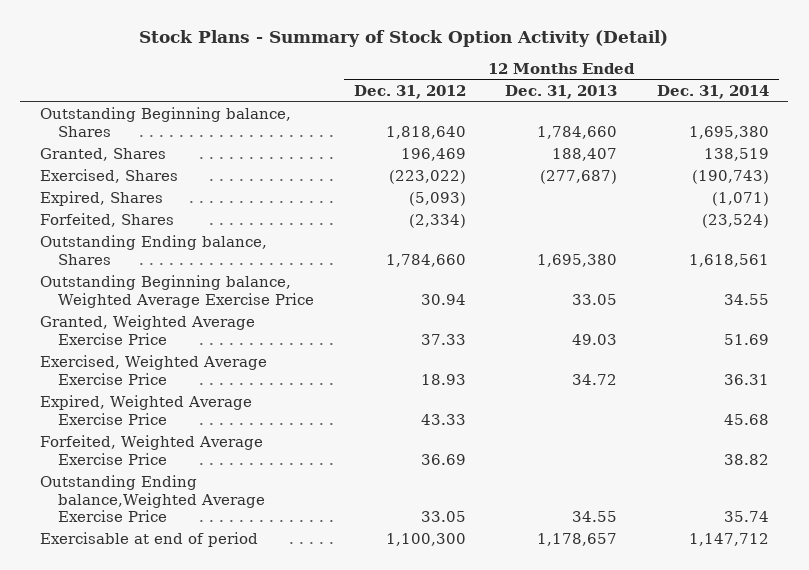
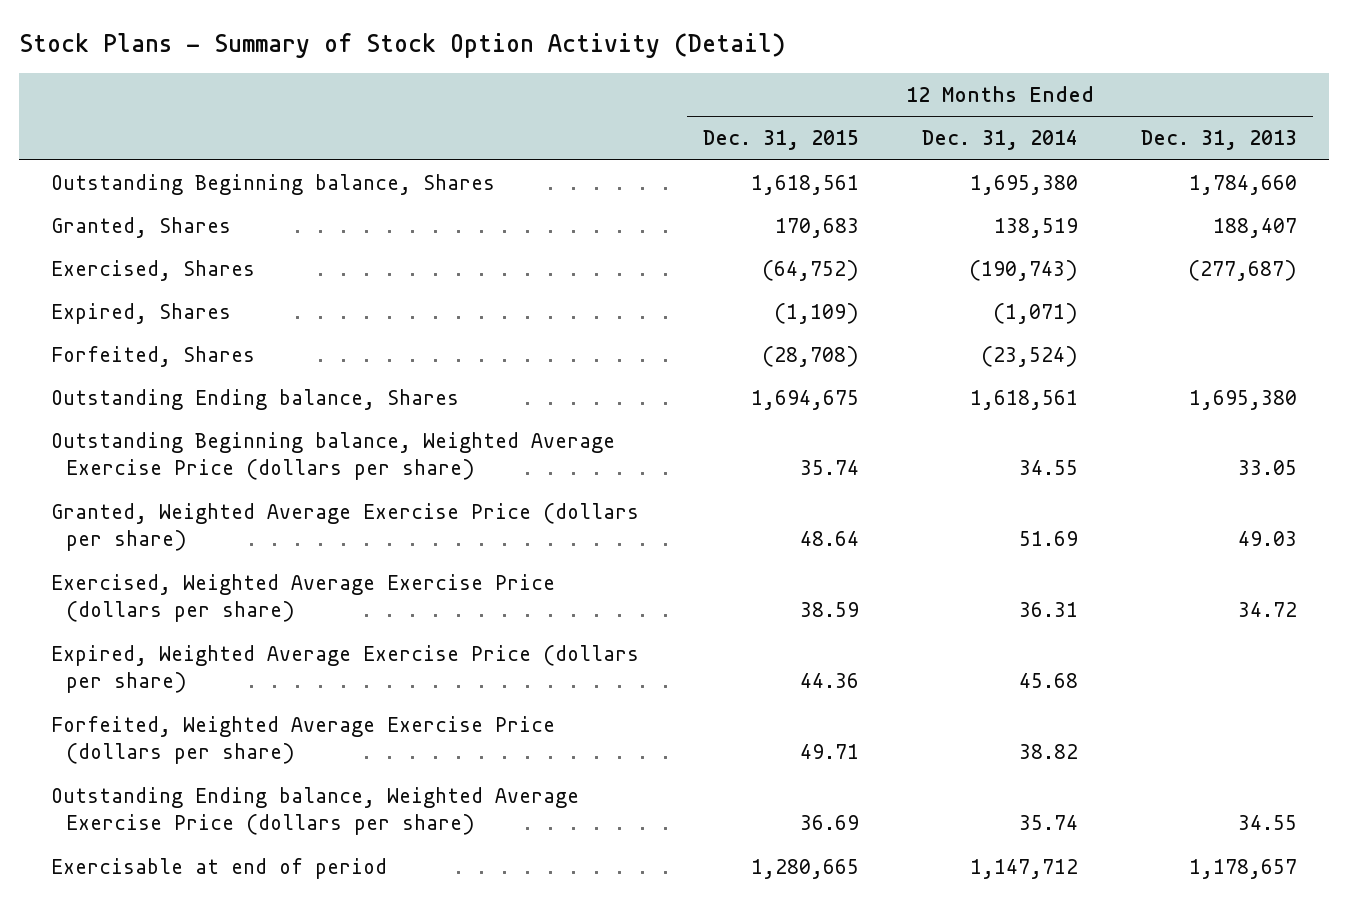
[353,84,466,99] Dec. 31, 2012 -> none
none -> [702,130,859,151] Dec. 31, 2015
[40,275,315,308] Outstanding Beginning balance, Weighted Average Exercise Price -> [51,431,616,481] Outstanding Beginning balance, Weighted Average Exercise Price (dollars per share)
[40,315,256,345] Granted, Weighted Average Exercise Price -> [51,502,640,552] Granted, Weighted Average Exercise Price (dollars per share)
[40,355,268,385] Exercised, Weighted Average Exercise Price -> [51,573,556,623] Exercised, Weighted Average Exercise Price (dollars per share)
[40,395,253,425] Expired, Weighted Average Exercise Price -> [51,644,640,694] Expired, Weighted Average Exercise Price (dollars per share)
[40,435,264,465] Forfeited, Weighted Average Exercise Price -> [51,715,556,765] Forfeited, Weighted Average Exercise Price (dollars per share)
[40,475,266,523] Outstanding Ending balance,Weighted Average Exercise Price -> [51,786,580,836] Outstanding Ending balance, Weighted Average Exercise Price (dollars per share)

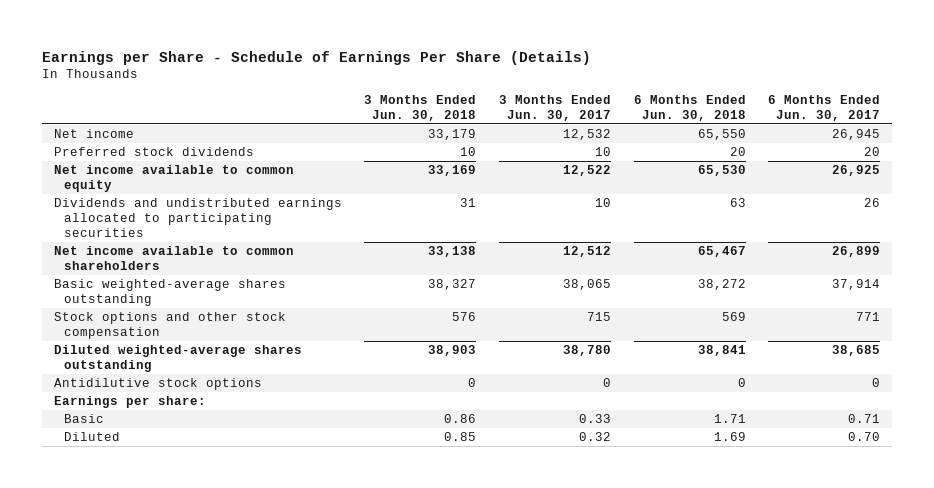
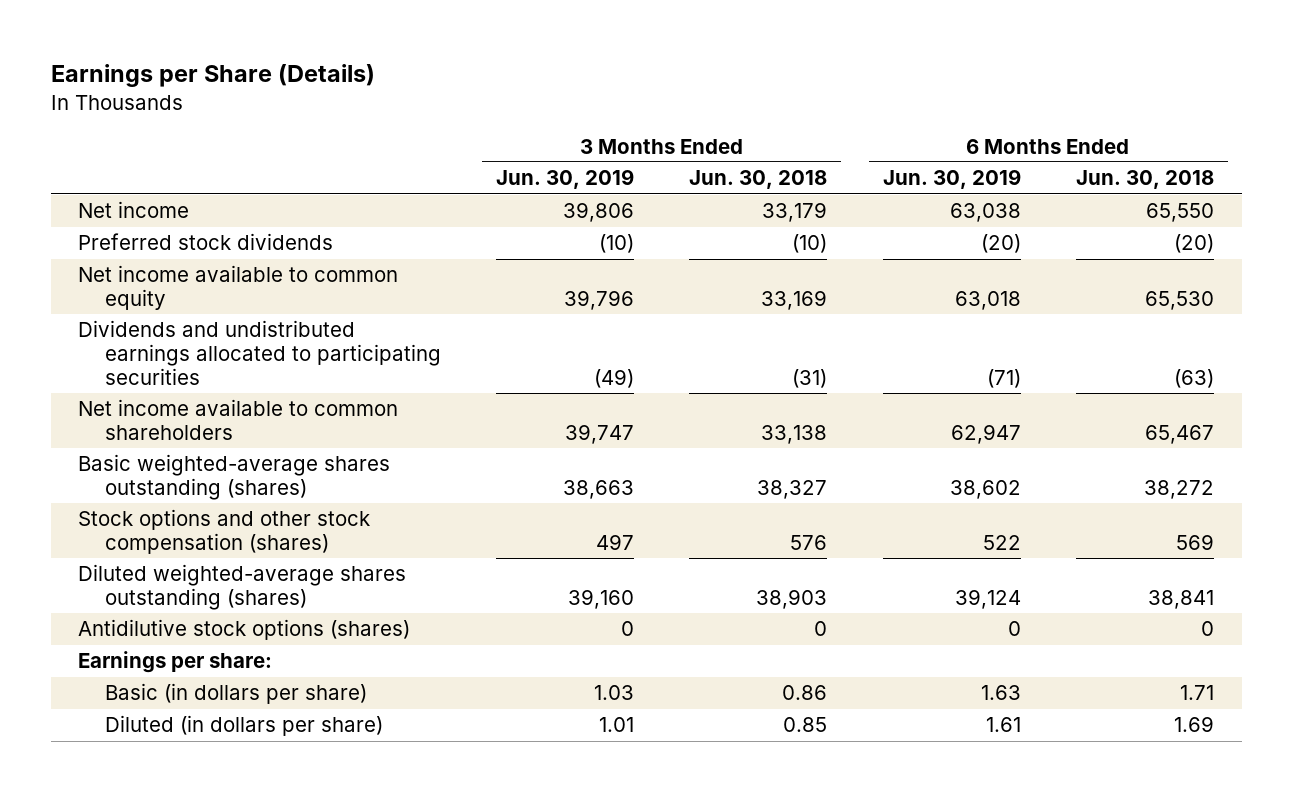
[42,50,592,65] Earnings per Share - Schedule of Earnings Per Share (Details) -> [50,64,375,88] Earnings per Share (Details)
[498,94,611,121] 3 Months Ended Jun. 30, 2017 -> none
[768,94,881,121] 6 Months Ended Jun. 30, 2017 -> none
none -> [496,169,635,190] Jun. 30, 2019
none -> [882,169,1021,190] Jun. 30, 2019
[460,147,477,157] 10 -> [792,234,828,254] (10)
[729,147,746,157] 20 -> [1174,234,1215,254] (20)
[460,198,477,208] 31 -> [792,368,828,388] (31)
[729,198,746,208] 63 -> [1174,368,1215,388] (63)
[53,279,286,307] Basic weighted-average shares outstanding -> [78,454,391,500] Basic weighted-average shares outstanding (shares)
[53,312,286,340] Stock options and other stock compensation -> [78,509,371,554] Stock options and other stock compensation (shares)
[53,345,302,373] Diluted weighted-average shares outstanding -> [78,564,407,610] Diluted weighted-average shares outstanding (shares)
[53,378,262,391] Antidilutive stock options -> [78,619,411,641] Antidilutive stock options (shares)
[63,414,104,424] Basic -> [104,683,367,705] Basic (in dollars per share)
[63,432,120,442] Diluted -> [104,715,383,737] Diluted (in dollars per share)

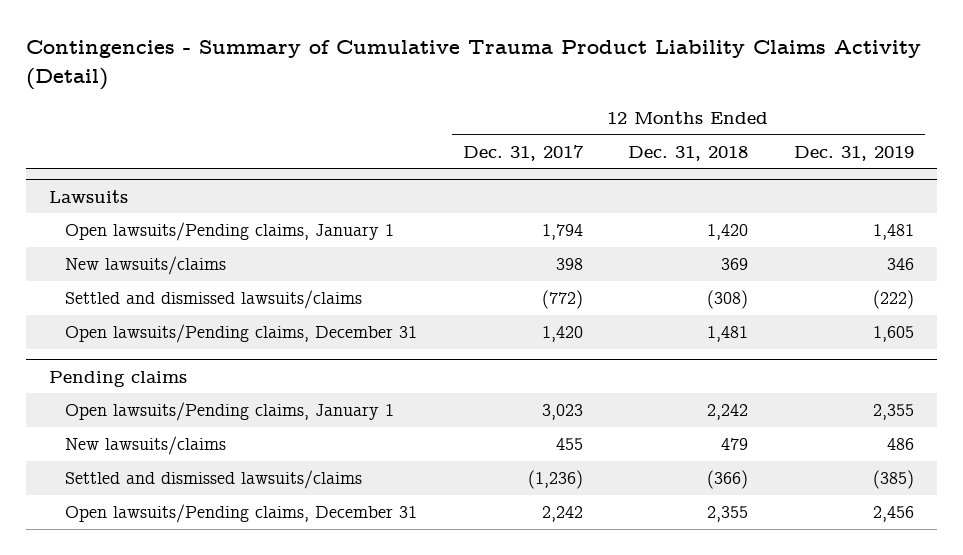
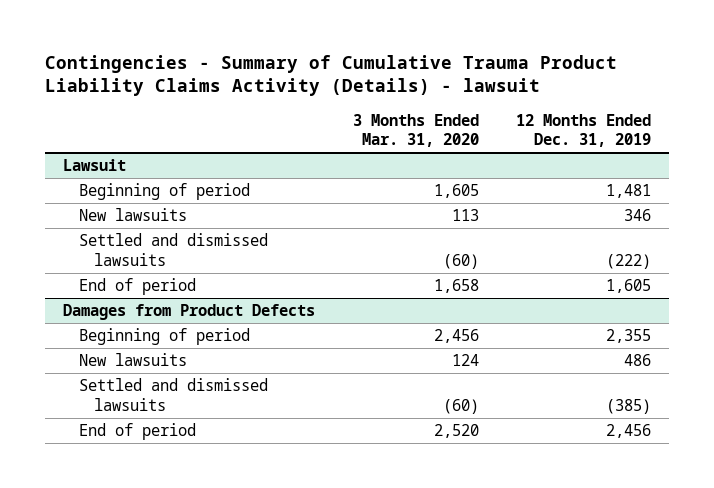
[26,40,922,90] Contingencies - Summary of Cumulative Trauma Product Liability Claims Activity (Detail) -> [44,54,617,97] Contingencies - Summary of Cumulative Trauma Product Liability Claims Activity (Details) - lawsuit
[462,144,584,161] Dec. 31, 2017 -> none
[628,145,749,161] Dec. 31, 2018 -> none
none -> [352,113,479,148] 3 Months Ended Mar. 31, 2020
[48,370,187,387] Pending claims -> none
[48,189,128,203] Lawsuits -> [63,159,127,172] Lawsuit
[65,222,395,242] Open lawsuits/Pending claims, January 1 -> [78,183,250,201] Beginning of period
[65,256,227,276] New lawsuits/claims -> [78,208,187,222] New lawsuits
[65,290,363,310] Settled and dismissed lawsuits/claims -> [78,233,268,266] Settled and dismissed lawsuits
[65,324,418,344] Open lawsuits/Pending claims, December 31 -> [78,278,196,296] End of period
none -> [63,304,316,321] Damages from Product Defects
[65,402,395,422] Open lawsuits/Pending claims, January 1 -> [78,328,250,346] Beginning of period
[65,436,227,456] New lawsuits/claims -> [78,353,187,367] New lawsuits
[65,470,363,490] Settled and dismissed lawsuits/claims -> [78,378,268,411] Settled and dismissed lawsuits
[65,504,418,524] Open lawsuits/Pending claims, December 31 -> [78,423,196,441] End of period

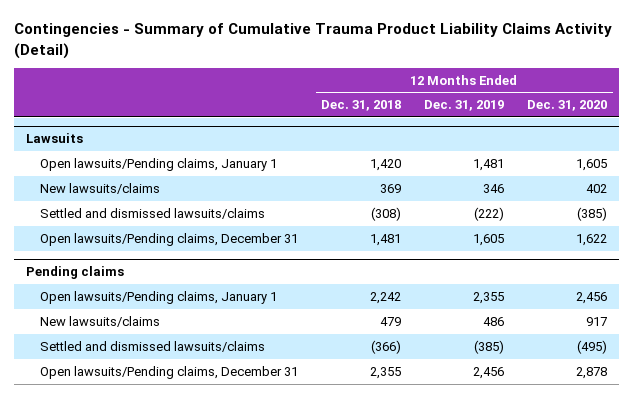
[44,54,617,97] Contingencies - Summary of Cumulative Trauma Product Liability Claims Activity (Details) - lawsuit -> [14,23,613,59] Contingencies - Summary of Cumulative Trauma Product Liability Claims Activity (Detail)
[352,113,479,148] 3 Months Ended Mar. 31, 2020 -> none
none -> [321,100,402,112] Dec. 31, 2018
none -> [527,100,608,112] Dec. 31, 2020
[63,304,316,321] Damages from Product Defects -> none
[63,159,127,172] Lawsuit -> [25,133,83,144] Lawsuits
[78,183,250,201] Beginning of period -> [40,157,278,171] Open lawsuits/Pending claims, January 1
[78,208,187,222] New lawsuits -> [40,182,161,194] New lawsuits/claims
[78,233,268,266] Settled and dismissed lawsuits -> [40,207,266,219] Settled and dismissed lawsuits/claims
[78,278,196,296] End of period -> [40,232,299,246] Open lawsuits/Pending claims, December 31
none -> [25,266,124,280] Pending claims
[78,328,250,346] Beginning of period -> [40,290,278,304] Open lawsuits/Pending claims, January 1
[78,353,187,367] New lawsuits -> [40,315,161,327] New lawsuits/claims
[78,378,268,411] Settled and dismissed lawsuits -> [40,340,266,352] Settled and dismissed lawsuits/claims
[78,423,196,441] End of period -> [40,365,299,379] Open lawsuits/Pending claims, December 31

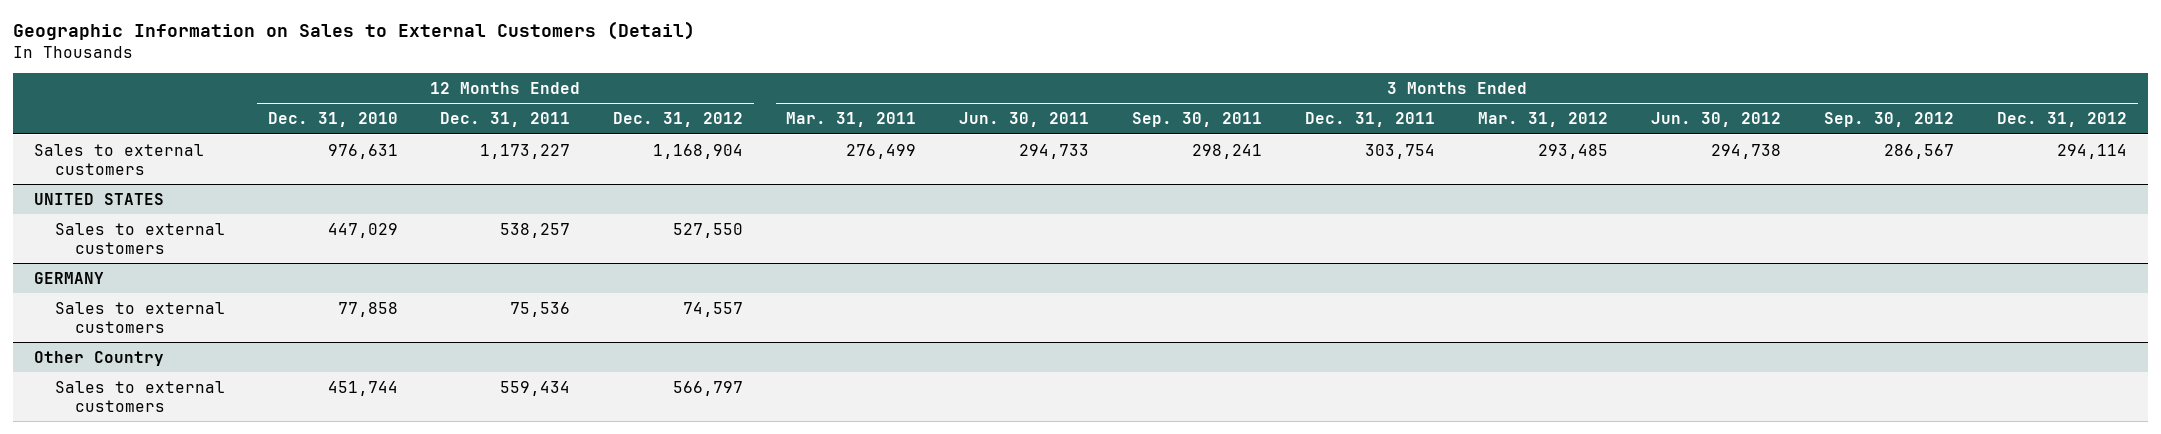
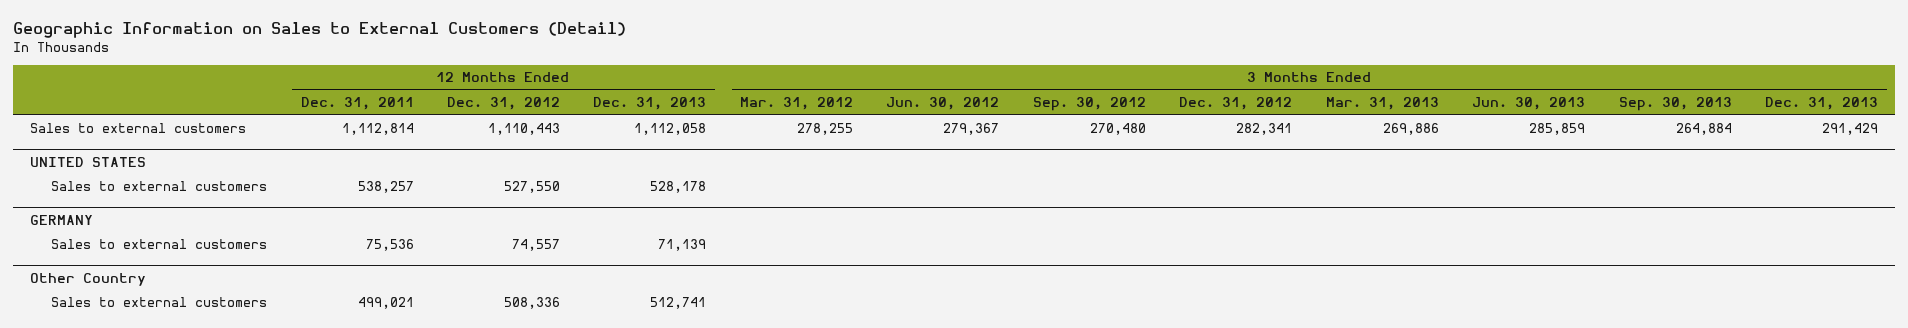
[267,112,398,128] Dec. 31, 2010 -> none
[786,112,917,128] Mar. 31, 2011 -> none
[959,112,1090,128] Jun. 30, 2011 -> none
[1132,112,1263,128] Sep. 30, 2011 -> none
[1305,112,1436,128] Dec. 31, 2011 -> none
none -> [593,97,707,111] Dec. 31, 2013
none -> [1325,97,1439,111] Mar. 31, 2013
none -> [1472,97,1586,111] Jun. 30, 2013
none -> [1618,97,1732,112] Sep. 30, 2013
none -> [1765,97,1879,111] Dec. 31, 2013
[480,143,571,159] 1,173,227 -> [341,123,414,136] 1,112,814
[653,143,744,159] 1,168,904 -> [487,123,560,136] 1,110,443
[1538,143,1609,159] 293,485 -> [796,123,853,136] 278,255
[1711,143,1782,159] 294,738 -> [943,123,1000,136] 279,367
[1883,143,1954,159] 286,567 -> [1089,123,1146,136] 270,480
[2056,143,2127,159] 294,114 -> [1236,123,1293,136] 282,341
[500,380,571,396] 559,434 -> [357,297,414,310] 499,021
[673,380,744,396] 566,797 -> [503,297,560,310] 508,336

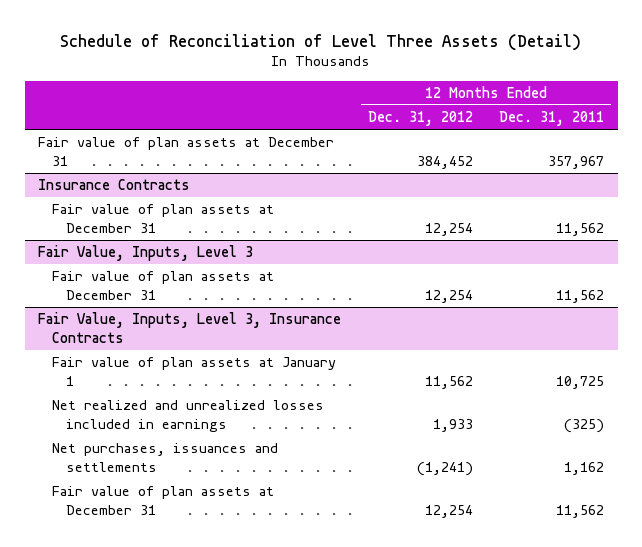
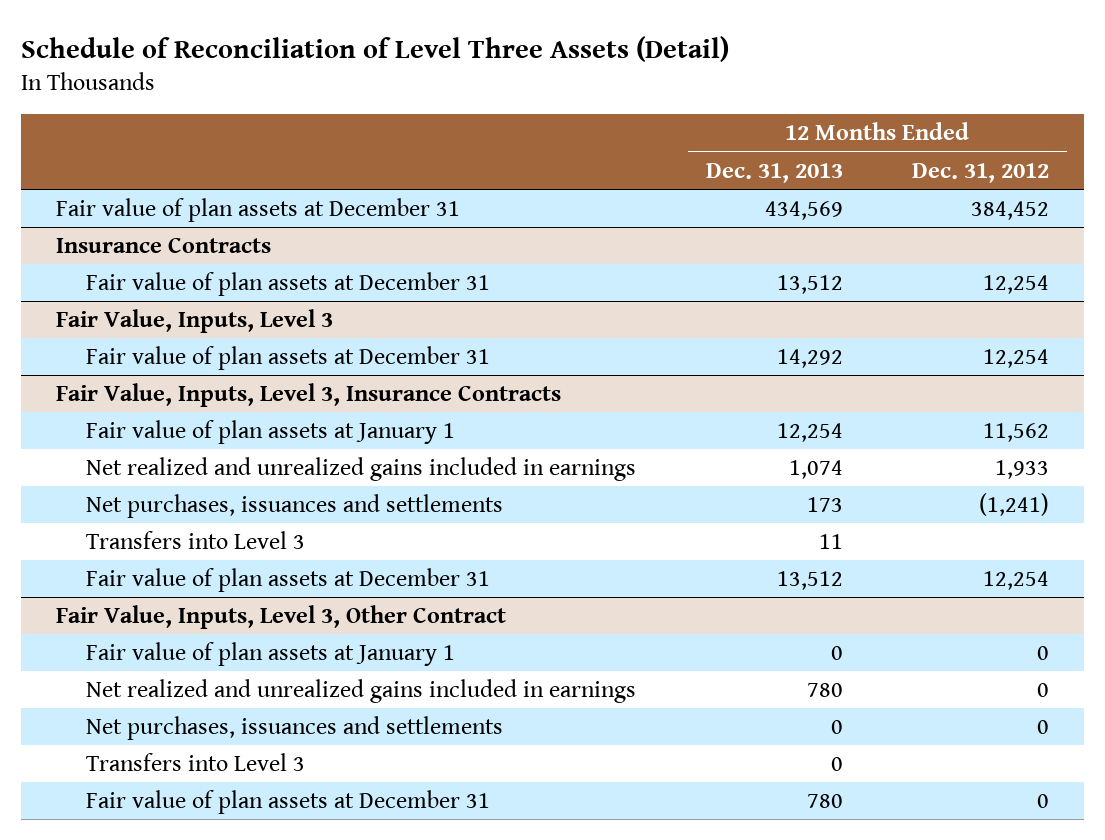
[499,110,605,126] Dec. 31, 2011 -> none
none -> [705,162,843,183] Dec. 31, 2013
[52,400,325,432] Net realized and unrealized losses included in earnings -> [85,457,636,482] Net realized and unrealized gains included in earnings
none -> [85,531,305,550] Transfers into Level 3
none -> [56,605,507,630] Fair Value, Inputs, Level 3, Other Contract
none -> [85,642,455,667] Fair value of plan assets at January 1
none -> [85,679,636,704] Net realized and unrealized gains included in earnings
none -> [85,716,503,741] Net purchases, issuances and settlements
none -> [85,753,305,772] Transfers into Level 3
none -> [85,790,490,815] Fair value of plan assets at December 31

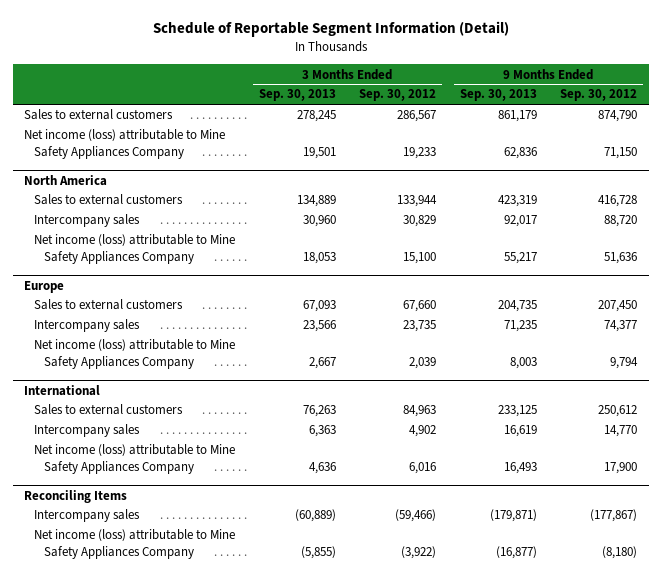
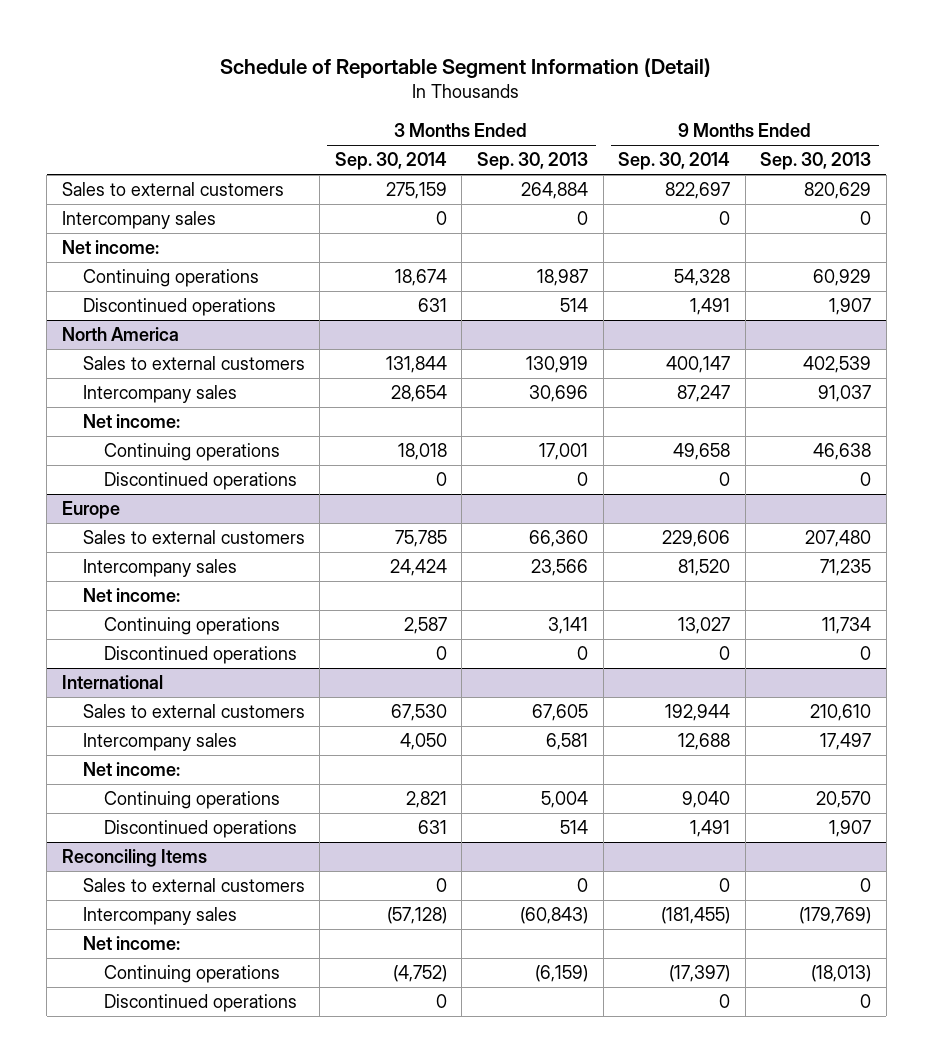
[359,89,437,102] Sep. 30, 2012 -> none
[560,89,638,102] Sep. 30, 2012 -> none
none -> [334,152,447,171] Sep. 30, 2014
none -> [618,152,731,171] Sep. 30, 2014
[24,129,226,160] Net income (loss) attributable to Mine Safety Appliances Company -> none
[296,110,336,123] 278,245 -> [521,182,589,200] 264,884
[497,110,537,123] 861,179 -> [804,182,872,200] 820,629
none -> [61,211,216,230] Intercompany sales
none -> [61,240,159,255] Net income:
none -> [82,269,259,288] Continuing operations
none -> [82,298,276,317] Discontinued operations
[34,234,236,265] Net income (loss) attributable to Mine Safety Appliances Company -> none
[296,195,336,208] 134,889 -> [526,356,589,374] 130,919
[497,195,537,208] 423,319 -> [803,356,872,374] 402,539
[302,215,336,228] 30,960 -> [529,385,589,403] 30,696
[503,215,537,228] 92,017 -> [818,385,872,403] 91,037
none -> [82,414,180,429] Net income:
none -> [103,443,280,462] Continuing operations
none -> [103,472,297,491] Discontinued operations
[302,300,336,313] 67,093 -> [529,530,589,548] 66,360
[497,300,537,313] 204,735 -> [805,530,872,548] 207,480
[34,339,236,370] Net income (loss) attributable to Mine Safety Appliances Company -> none
none -> [82,588,180,603] Net income:
none -> [103,617,280,636] Continuing operations
none -> [103,646,297,665] Discontinued operations
[34,444,236,475] Net income (loss) attributable to Mine Safety Appliances Company -> none
[302,405,336,418] 76,263 -> [532,704,589,722] 67,605
[497,405,537,418] 233,125 -> [810,704,872,722] 210,610
[308,425,336,438] 6,363 -> [546,733,589,751] 6,581
[503,425,537,438] 16,619 -> [820,733,872,751] 17,497
none -> [82,762,180,777] Net income:
none -> [103,791,280,810] Continuing operations
none -> [103,820,297,839] Discontinued operations
[34,529,236,560] Net income (loss) attributable to Mine Safety Appliances Company -> none
none -> [82,878,305,893] Sales to external customers
[294,509,336,523] (60,889) -> [520,907,589,925] (60,843)
[489,509,537,523] (179,871) -> [799,907,872,925] (179,769)
none -> [82,936,180,951] Net income:
none -> [103,965,280,984] Continuing operations
none -> [103,994,297,1013] Discontinued operations

